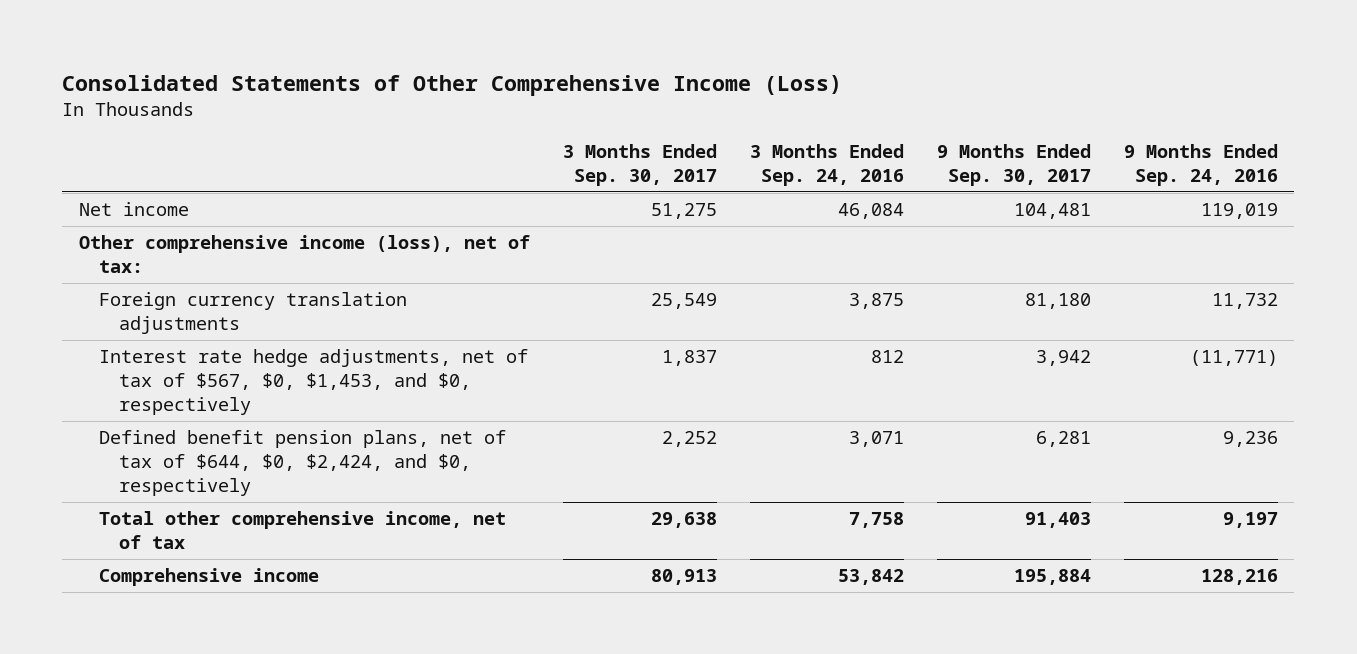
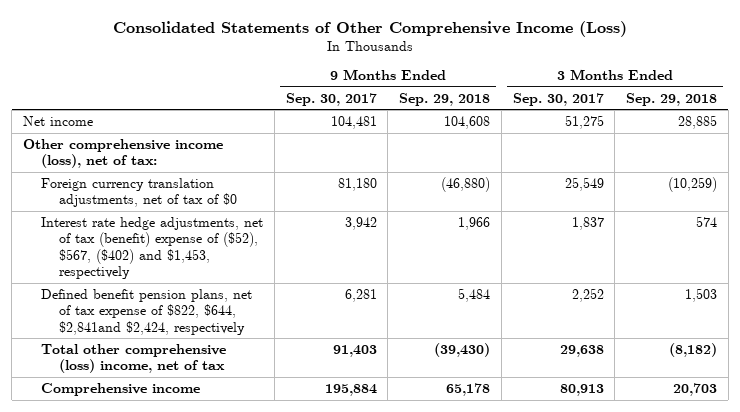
[749,143,904,186] 3 Months Ended Sep. 24, 2016 -> none
[1123,143,1278,186] 9 Months Ended Sep. 24, 2016 -> none
none -> [399,92,491,106] Sep. 29, 2018
none -> [626,92,718,106] Sep. 29, 2018
[99,292,408,335] Foreign currency translation adjustments -> [41,177,238,208] Foreign currency translation adjustments, net of tax of $0
[99,349,529,415] Interest rate hedge adjustments, net of tax of $567, $0, $1,453, and $0, respectively -> [41,216,264,280] Interest rate hedge adjustments, net of tax (benefit) expense of ($52), $567, ($402) and $1,453, respectively
[99,430,507,496] Defined benefit pension plans, net of tax of $644, $0, $2,424, and $0, respectively -> [41,288,253,335] Defined benefit pension plans, net of tax expense of $822, $644, $2,841and $2,424, respectively
[99,511,507,550] Total other comprehensive income, net of tax -> [41,343,227,374] Total other comprehensive (loss) income, net of tax

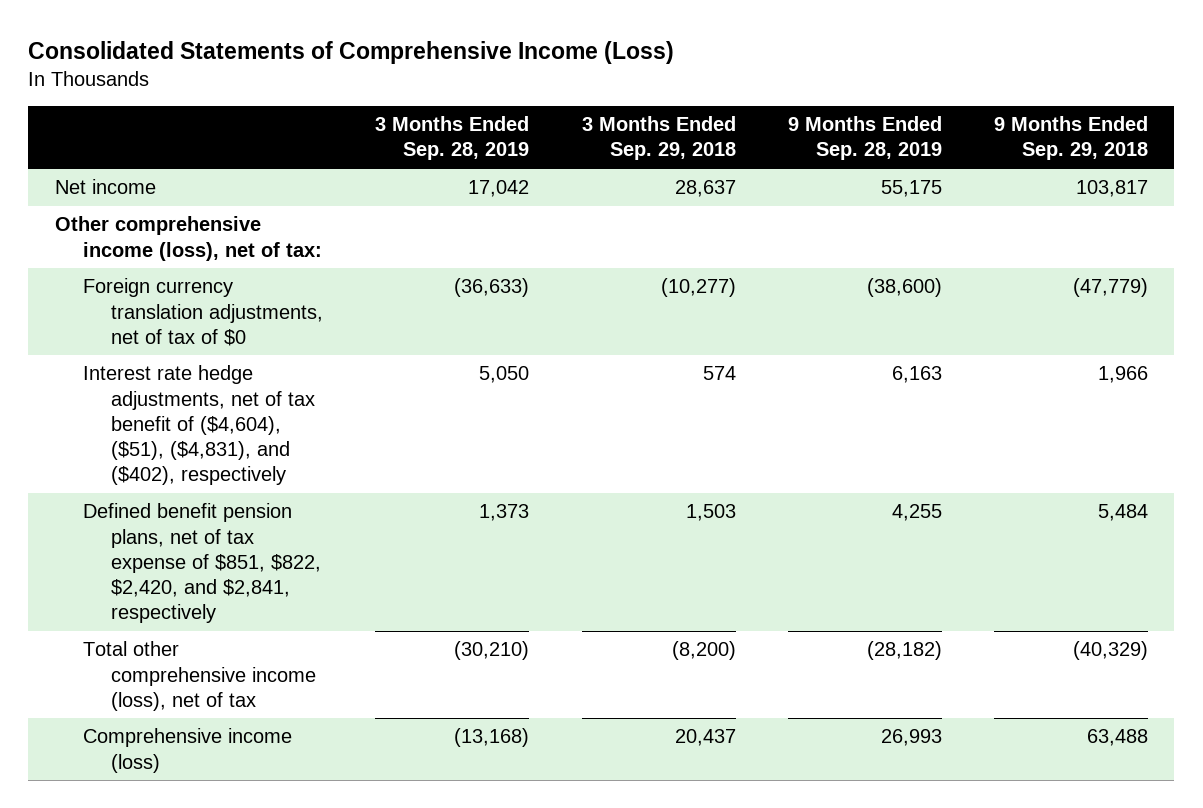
[113,20,628,37] Consolidated Statements of Other Comprehensive Income (Loss) -> [28,41,675,65] Consolidated Statements of Comprehensive Income (Loss)
[285,92,377,106] Sep. 30, 2017 -> none
[512,92,604,106] Sep. 30, 2017 -> none
none -> [375,116,530,161] 3 Months Ended Sep. 28, 2019
none -> [788,116,943,161] 9 Months Ended Sep. 28, 2019
[444,115,491,129] 104,608 -> [1076,180,1149,198] 103,817
[678,114,718,129] 28,885 -> [674,180,736,198] 28,637
[441,176,491,192] (46,880) -> [1073,278,1149,298] (47,779)
[668,176,718,192] (10,259) -> [660,278,736,298] (10,277)
[41,216,264,280] Interest rate hedge adjustments, net of tax (benefit) expense of ($52), $567, ($402) and $1,453, respectively -> [82,365,316,486] Interest rate hedge adjustments, net of tax benefit of ($4,604), ($51), ($4,831), and ($402), respectively
[41,288,253,335] Defined benefit pension plans, net of tax expense of $822, $644, $2,841and $2,424, respectively -> [82,503,322,624] Defined benefit pension plans, net of tax expense of $851, $822, $2,420, and $2,841, respectively
[41,343,227,374] Total other comprehensive (loss) income, net of tax -> [82,641,317,711] Total other comprehensive income (loss), net of tax
[434,342,491,357] (39,430) -> [1073,641,1149,661] (40,329)
[669,342,718,357] (8,182) -> [671,641,736,661] (8,200)
[41,382,201,396] Comprehensive income -> [82,728,292,773] Comprehensive income (loss)
[446,382,491,396] 65,178 -> [1087,729,1149,747] 63,488
[673,382,718,396] 20,703 -> [674,729,736,747] 20,437

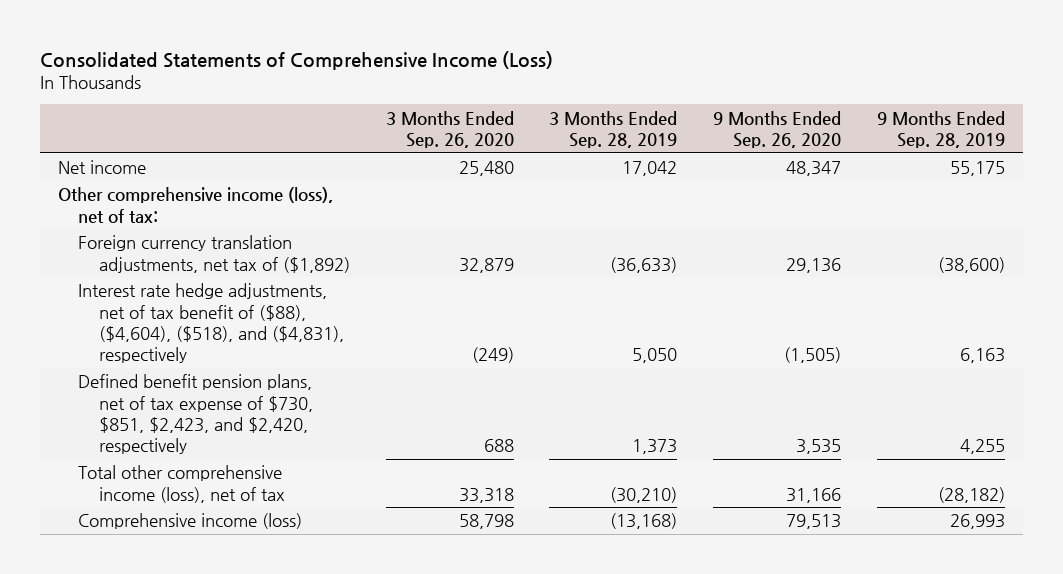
[581,116,736,161] 3 Months Ended Sep. 29, 2018 -> none
[994,116,1149,161] 9 Months Ended Sep. 29, 2018 -> none
none -> [385,110,514,149] 3 Months Ended Sep. 26, 2020
none -> [713,110,842,149] 9 Months Ended Sep. 26, 2020
[82,278,324,346] Foreign currency translation adjustments, net of tax of $0 -> [78,235,350,273] Foreign currency translation adjustments, net tax of ($1,892)
[82,365,316,486] Interest rate hedge adjustments, net of tax benefit of ($4,604), ($51), ($4,831), and ($402), respectively -> [78,283,344,364] Interest rate hedge adjustments, net of tax benefit of ($88), ($4,604), ($518), and ($4,831), respectively
[82,503,322,624] Defined benefit pension plans, net of tax expense of $851, $822, $2,420, and $2,841, respectively -> [78,374,313,455] Defined benefit pension plans, net of tax expense of $730, $851, $2,423, and $2,420, respectively

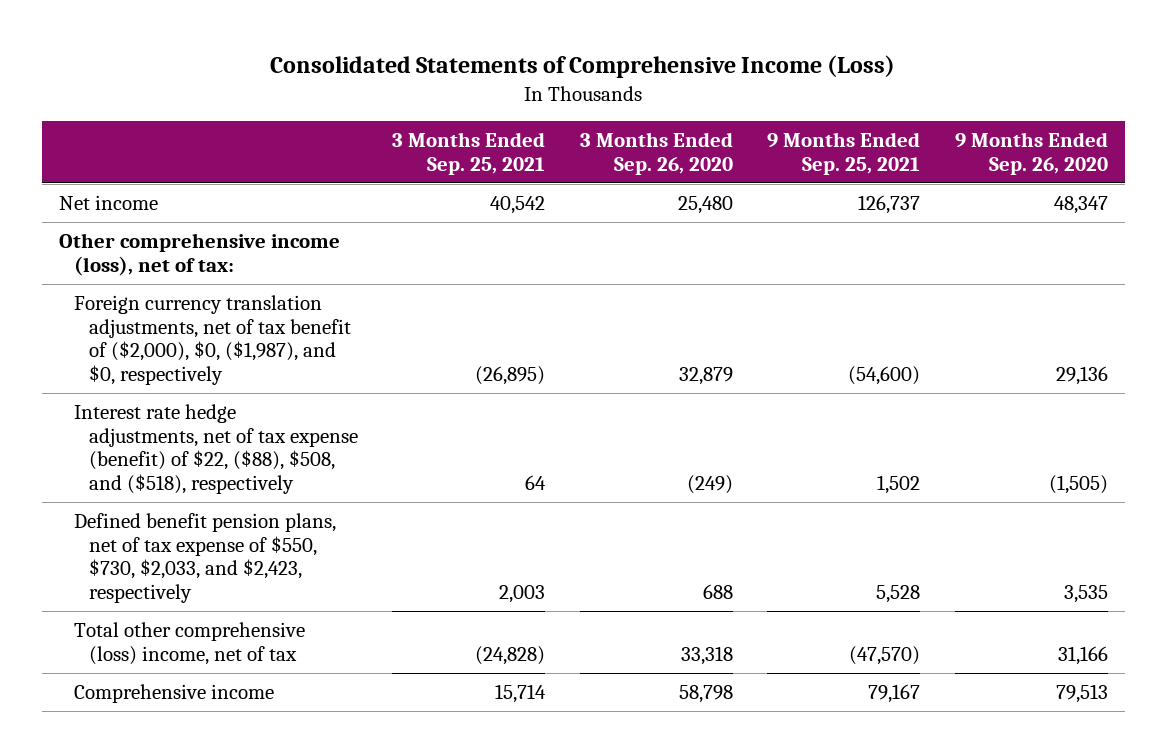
[549,110,678,149] 3 Months Ended Sep. 28, 2019 -> none
[876,110,1005,149] 9 Months Ended Sep. 28, 2019 -> none
none -> [392,132,546,175] 3 Months Ended Sep. 25, 2021
none -> [767,132,921,175] 9 Months Ended Sep. 25, 2021
[78,235,350,273] Foreign currency translation adjustments, net tax of ($1,892) -> [73,295,351,385] Foreign currency translation adjustments, net of tax benefit of ($2,000), $0, ($1,987), and $0, respectively
[78,283,344,364] Interest rate hedge adjustments, net of tax benefit of ($88), ($4,604), ($518), and ($4,831), respectively -> [73,404,358,494] Interest rate hedge adjustments, net of tax expense (benefit) of $22, ($88), $508, and ($518), respectively
[78,374,313,455] Defined benefit pension plans, net of tax expense of $730, $851, $2,423, and $2,420, respectively -> [73,513,336,603] Defined benefit pension plans, net of tax expense of $550, $730, $2,033, and $2,423, respectively
[78,465,285,503] Total other comprehensive income (loss), net of tax -> [73,622,305,665] Total other comprehensive (loss) income, net of tax
[78,513,303,530] Comprehensive income (loss) -> [73,684,274,704] Comprehensive income

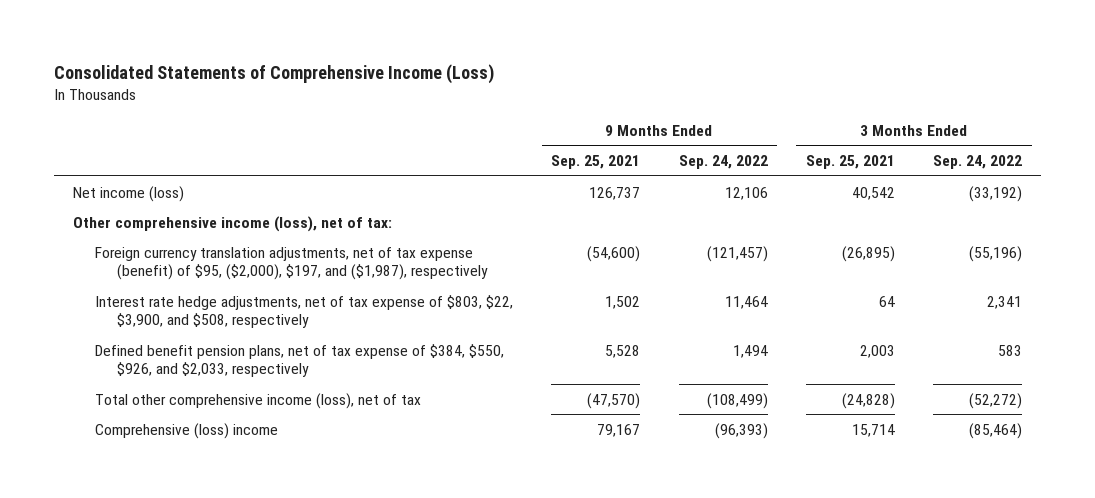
[579,132,733,175] 3 Months Ended Sep. 26, 2020 -> none
[954,132,1108,175] 9 Months Ended Sep. 26, 2020 -> none
none -> [678,155,768,170] Sep. 24, 2022
none -> [933,155,1023,170] Sep. 24, 2022
[59,195,159,211] Net income -> [73,185,185,202] Net income (loss)
[73,295,351,385] Foreign currency translation adjustments, net of tax benefit of ($2,000), $0, ($1,987), and $0, respectively -> [95,246,489,281] Foreign currency translation adjustments, net of tax expense (benefit) of $95, ($2,000), $197, and ($1,987), respectively
[73,404,358,494] Interest rate hedge adjustments, net of tax expense (benefit) of $22, ($88), $508, and ($518), respectively -> [95,294,514,329] Interest rate hedge adjustments, net of tax expense of $803, $22, $3,900, and $508, respectively
[73,513,336,603] Defined benefit pension plans, net of tax expense of $550, $730, $2,033, and $2,423, respectively -> [95,343,505,378] Defined benefit pension plans, net of tax expense of $384, $550, $926, and $2,033, respectively
[73,622,305,665] Total other comprehensive (loss) income, net of tax -> [95,392,422,409] Total other comprehensive income (loss), net of tax
[73,684,274,704] Comprehensive income -> [95,422,279,439] Comprehensive (loss) income

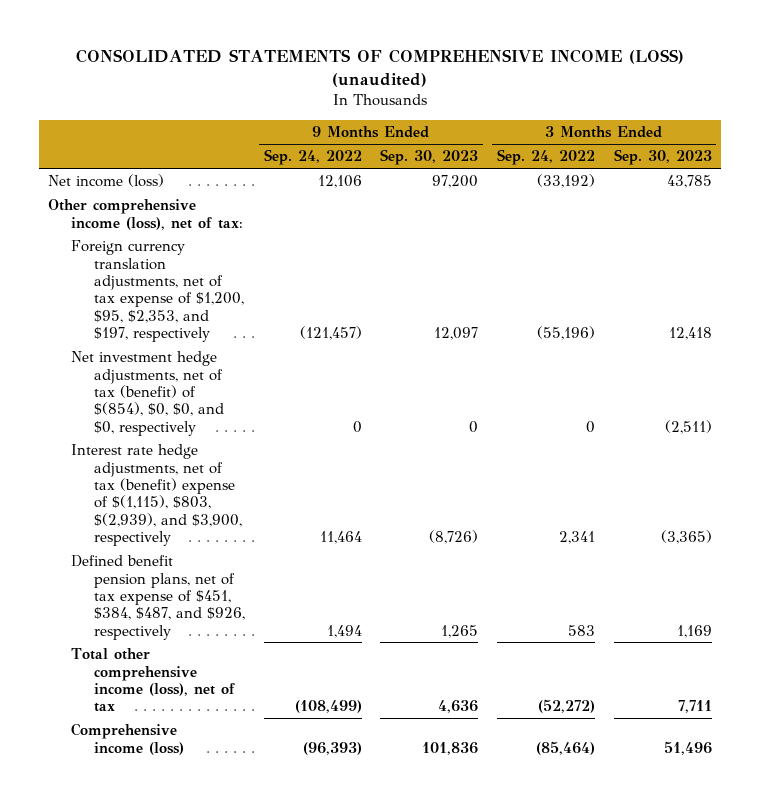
[54,63,495,84] Consolidated Statements of Comprehensive Income (Loss) -> [76,49,685,88] CONSOLIDATED STATEMENTS OF COMPREHENSIVE INCOME (LOSS) (unaudited)
[551,155,641,170] Sep. 25, 2021 -> none
[805,155,895,170] Sep. 25, 2021 -> none
none -> [380,149,479,166] Sep. 30, 2023
none -> [613,149,712,166] Sep. 30, 2023
[95,246,489,281] Foreign currency translation adjustments, net of tax expense (benefit) of $95, ($2,000), $197, and ($1,987), respectively -> [71,240,245,342] Foreign currency translation adjustments, net of tax expense of $1,200, $95, $2,353, and $197, respectively
none -> [71,351,225,436] Net investment hedge adjustments, net of tax (benefit) of $(854), $0, $0, and $0, respectively
[95,294,514,329] Interest rate hedge adjustments, net of tax expense of $803, $22, $3,900, and $508, respectively -> [71,444,243,546] Interest rate hedge adjustments, net of tax (benefit) expense of $(1,115), $803, $(2,939), and $3,900, respectively
[95,343,505,378] Defined benefit pension plans, net of tax expense of $384, $550, $926, and $2,033, respectively -> [71,555,246,640] Defined benefit pension plans, net of tax expense of $451, $384, $487, and $926, respectively
[95,422,279,439] Comprehensive (loss) income -> [71,723,185,755] Comprehensive income (loss)

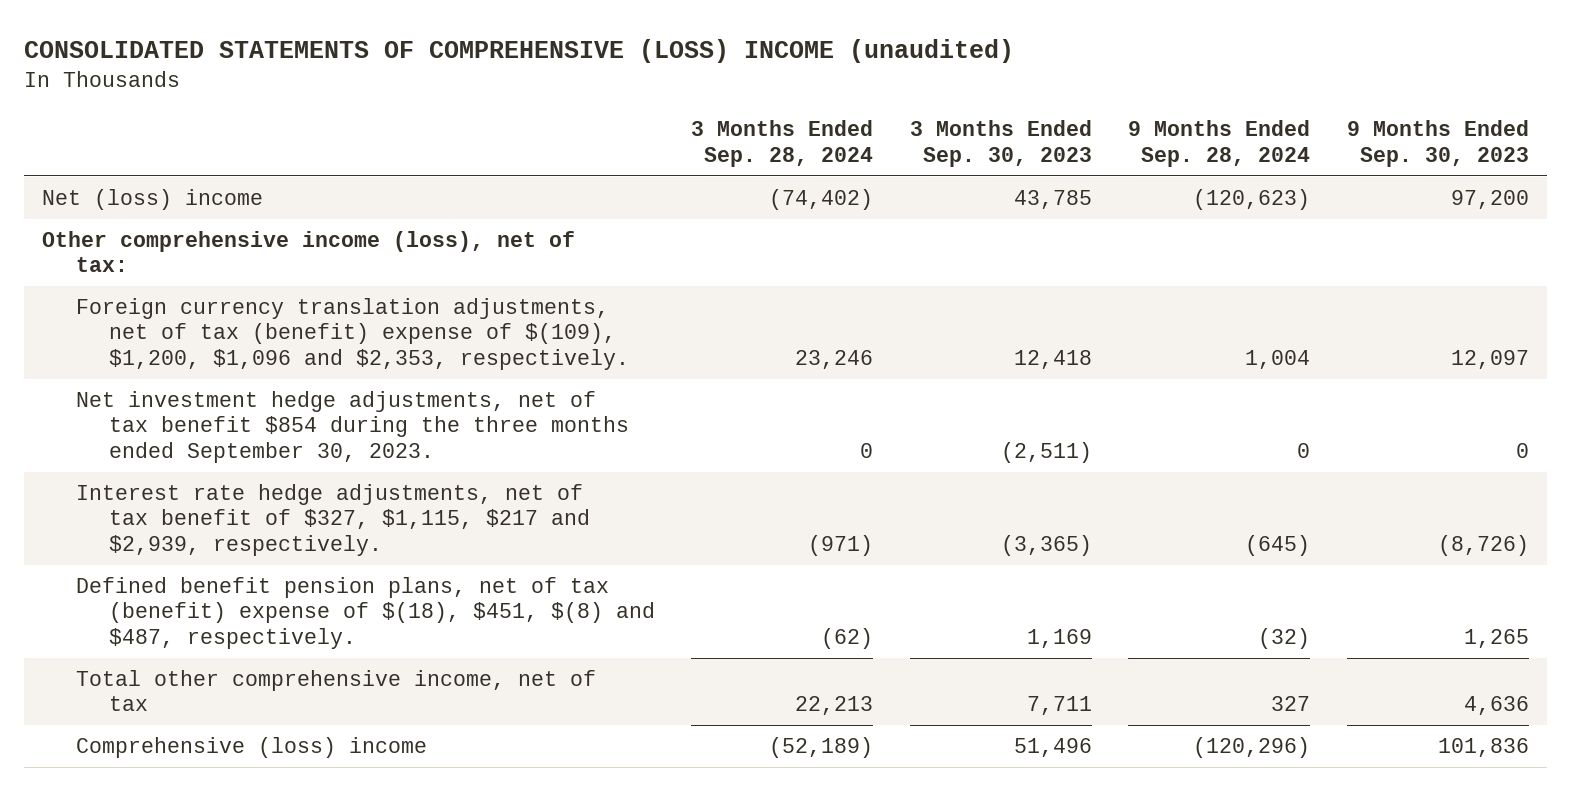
[76,49,685,88] CONSOLIDATED STATEMENTS OF COMPREHENSIVE INCOME (LOSS) (unaudited) -> [24,38,1015,63] CONSOLIDATED STATEMENTS OF COMPREHENSIVE (LOSS) INCOME (unaudited)
[263,149,362,166] Sep. 24, 2022 -> none
[497,149,596,166] Sep. 24, 2022 -> none
none -> [691,120,874,168] 3 Months Ended Sep. 28, 2024
none -> [1128,120,1311,168] 9 Months Ended Sep. 28, 2024
[48,174,165,188] Net income (loss) -> [42,188,264,210] Net (loss) income
[71,240,245,342] Foreign currency translation adjustments, net of tax expense of $1,200, $95, $2,353, and $197, respectively -> [75,297,629,371] Foreign currency translation adjustments, net of tax (benefit) expense of $(109), $1,200, $1,096 and $2,353, respectively.
[71,351,225,436] Net investment hedge adjustments, net of tax (benefit) of $(854), $0, $0, and $0, respectively -> [75,390,629,464] Net investment hedge adjustments, net of tax benefit $854 during the three months ended September 30, 2023.
[71,444,243,546] Interest rate hedge adjustments, net of tax (benefit) expense of $(1,115), $803, $(2,939), and $3,900, respectively -> [75,483,590,557] Interest rate hedge adjustments, net of tax benefit of $327, $1,115, $217 and $2,939, respectively.
[71,555,246,640] Defined benefit pension plans, net of tax expense of $451, $384, $487, and $926, respectively -> [75,576,655,650] Defined benefit pension plans, net of tax (benefit) expense of $(18), $451, $(8) and $487, respectively.
[71,648,236,713] Total other comprehensive income (loss), net of tax -> [75,669,596,712] Total other comprehensive income, net of tax
[71,723,185,755] Comprehensive income (loss) -> [75,736,427,758] Comprehensive (loss) income

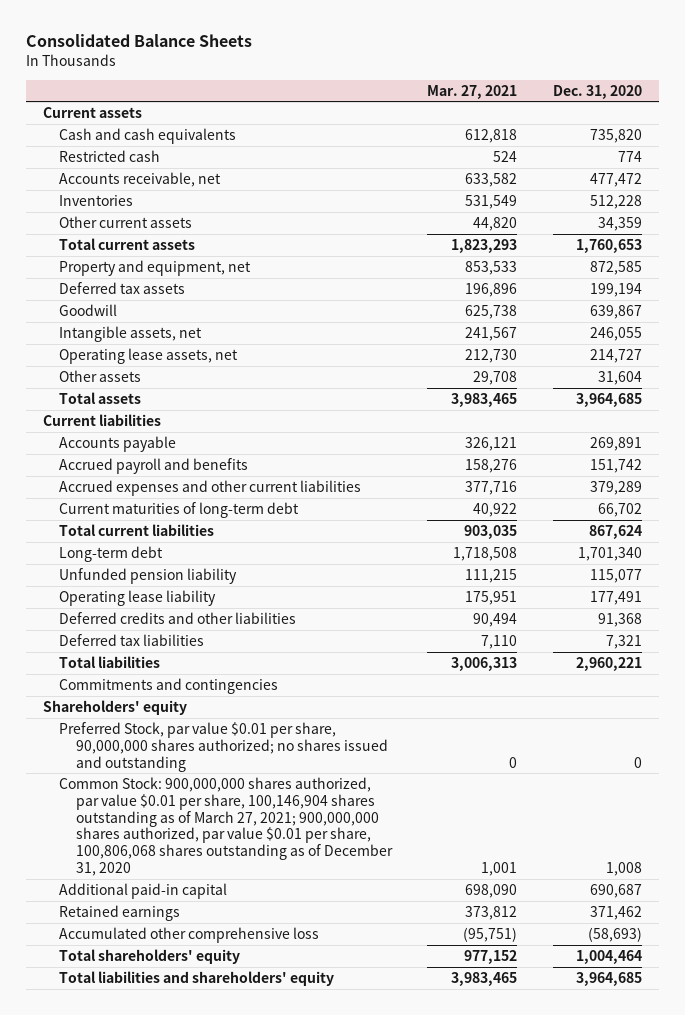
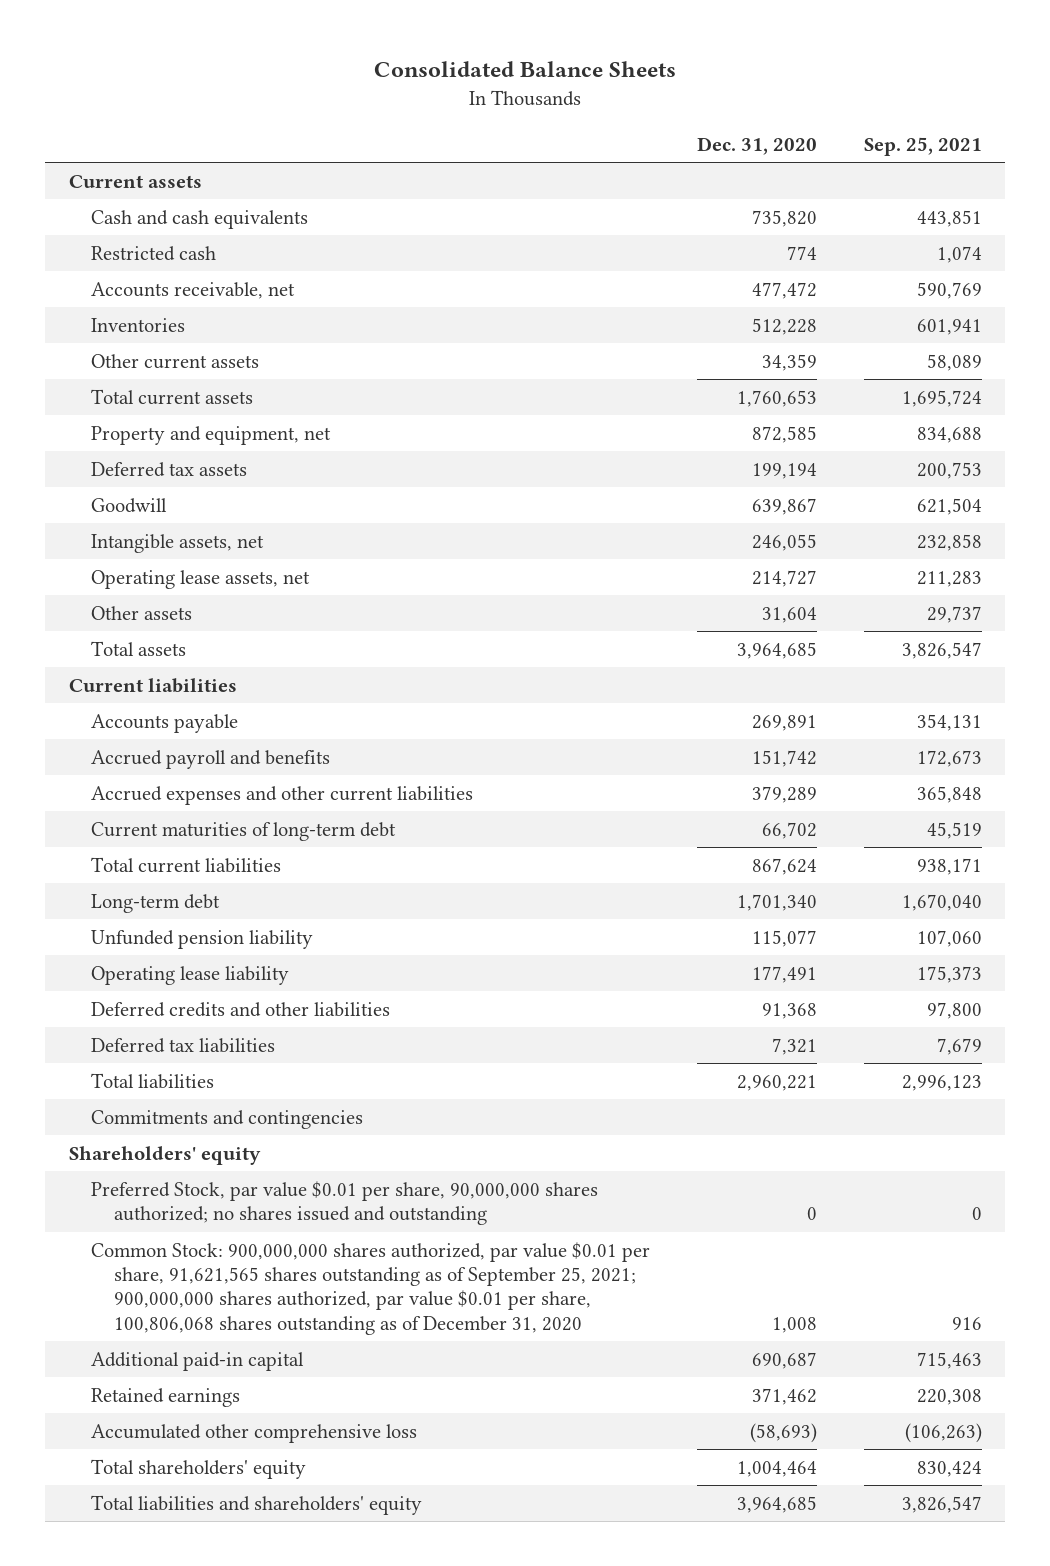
[427,84,518,99] Mar. 27, 2021 -> none
none -> [863,136,982,156] Sep. 25, 2021
[59,776,393,877] Common Stock: 900,000,000 shares authorized, par value $0.01 per share, 100,146,904 shares outstanding as of March 27, 2021; 900,000,000 shares authorized, par value $0.01 per share, 100,806,068 shares outstanding as of December 31, 2020 -> [91,1241,651,1335] Common Stock: 900,000,000 shares authorized, par value $0.01 per share, 91,621,565 shares outstanding as of September 25, 2021; 900,000,000 shares authorized, par value $0.01 per share, 100,806,068 shares outstanding as of December 31, 2020

